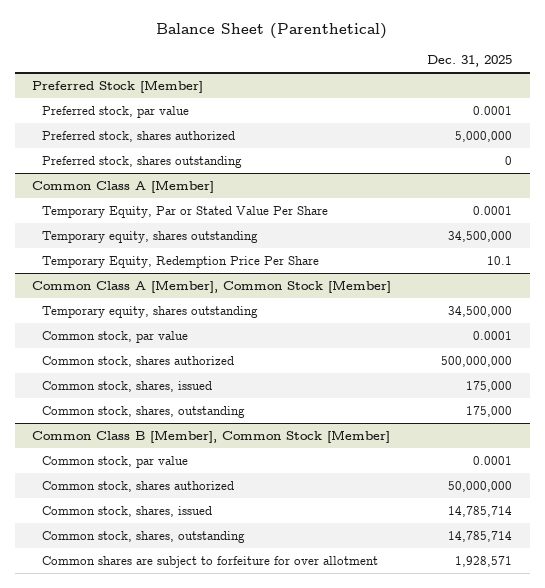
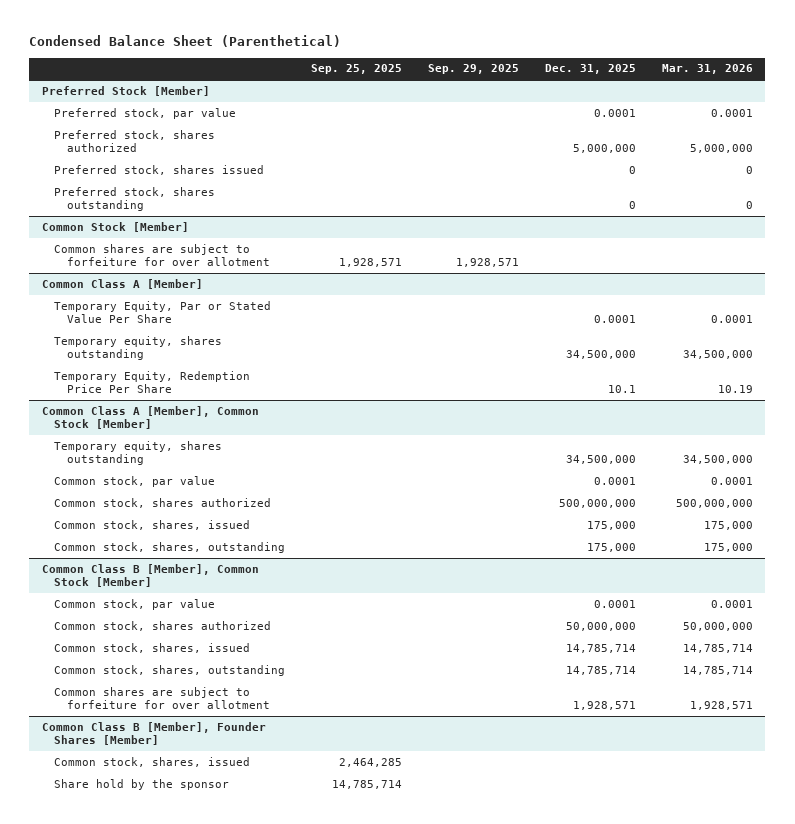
[156,23,388,40] Balance Sheet (Parenthetical) -> [29,35,342,48] Condensed Balance Sheet (Parenthetical)
none -> [311,64,403,75] Sep. 25, 2025
none -> [427,64,519,75] Sep. 29, 2025
none -> [661,64,753,75] Mar. 31, 2026
none -> [54,164,265,175] Preferred stock, shares issued
none -> [42,221,190,232] Common Stock [Member]
none -> [54,243,270,266] Common shares are subject to forfeiture for over allotment
none -> [42,721,267,745] Common Class B [Member], Founder Shares [Member]
none -> [54,756,251,767] Common stock, shares, issued
none -> [54,778,230,790] Share hold by the sponsor

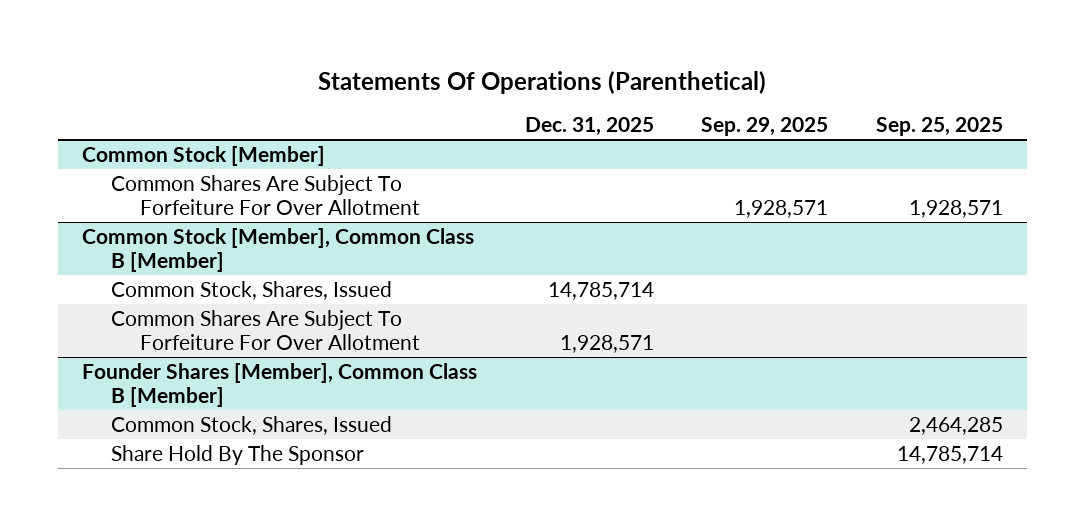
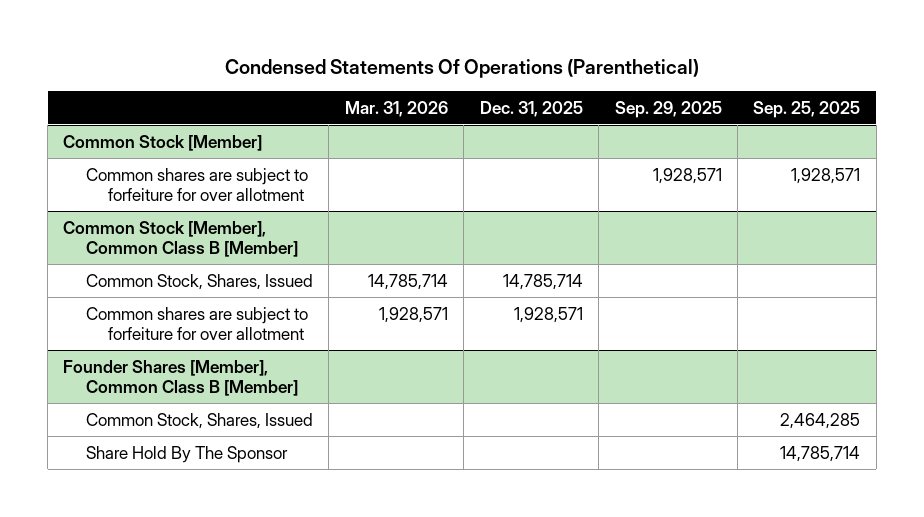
[318,70,767,94] Statements Of Operations (Parenthetical) -> [224,58,699,78] Condensed Statements Of Operations (Parenthetical)
none -> [344,100,448,117] Mar. 31, 2026
[111,174,421,215] Common Shares Are Subject To Forfeiture For Over Allotment -> [85,167,308,202] Common shares are subject to forfeiture for over allotment
[111,309,421,350] Common Shares Are Subject To Forfeiture For Over Allotment -> [85,306,308,341] Common shares are subject to forfeiture for over allotment

